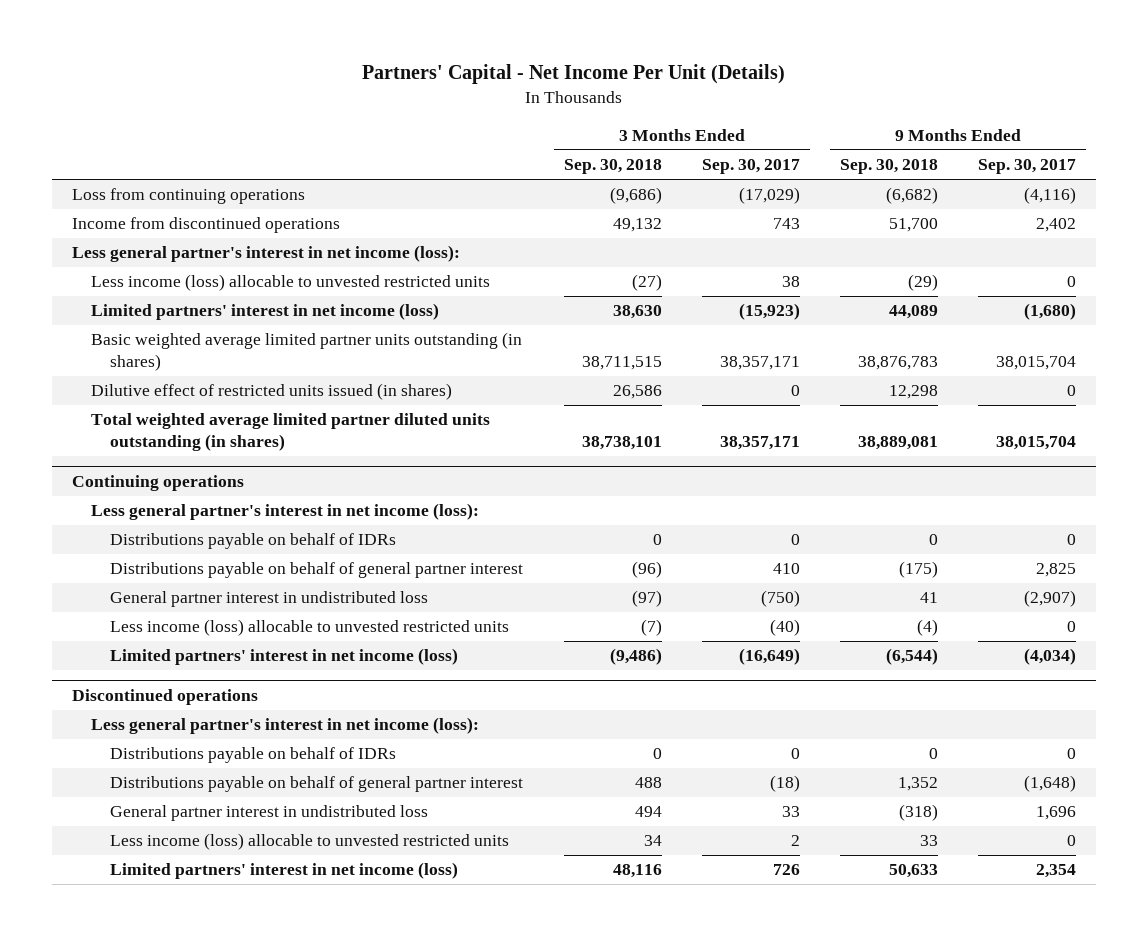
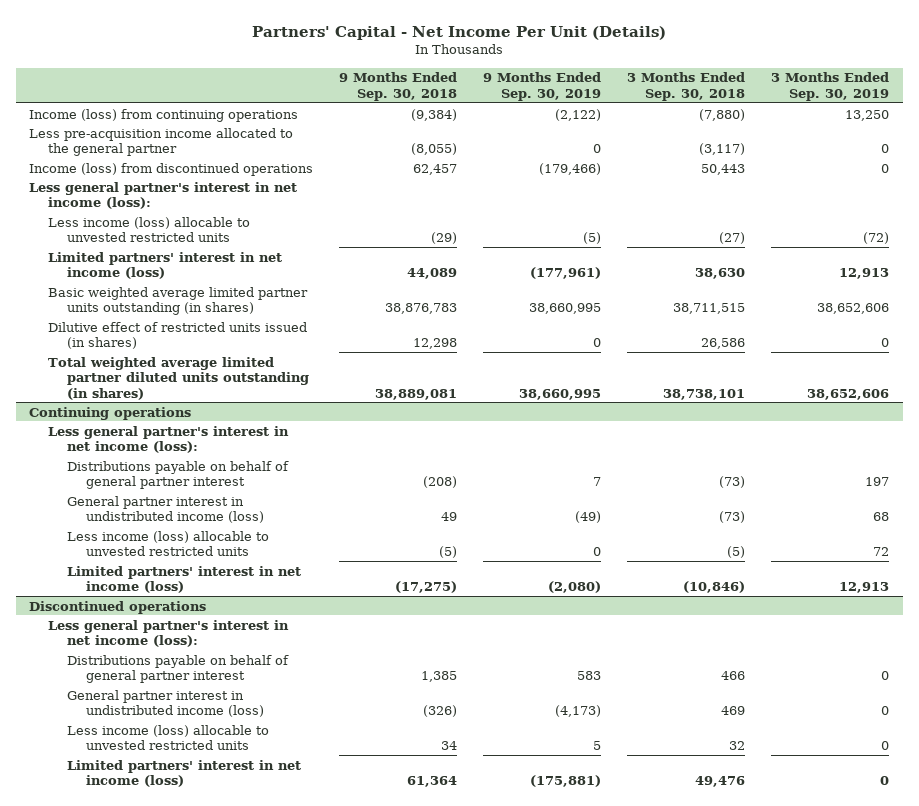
[701,159,800,175] Sep. 30, 2017 -> none
[978,159,1077,175] Sep. 30, 2017 -> none
none -> [483,72,602,101] 9 Months Ended Sep. 30, 2019
none -> [771,72,890,101] 3 Months Ended Sep. 30, 2019
[72,188,306,205] Loss from continuing operations -> [29,108,299,122] Income (loss) from continuing operations
[609,187,662,205] (9,686) -> [699,108,746,121] (7,880)
[886,187,939,205] (6,682) -> [411,108,458,121] (9,384)
none -> [29,127,294,157] Less pre-acquisition income allocated to the general partner
[72,217,341,234] Income from discontinued operations -> [29,162,314,176] Income (loss) from discontinued operations
[612,218,662,233] 49,132 -> [701,163,746,175] 50,443
[889,218,939,233] 51,700 -> [413,163,458,175] 62,457
[110,533,397,550] Distributions payable on behalf of IDRs -> none
[631,561,662,579] (96) -> [719,476,746,489] (73)
[899,561,939,579] (175) -> [423,476,458,489] (208)
[110,591,429,608] General partner interest in undistributed loss -> [67,495,265,524] General partner interest in undistributed income (loss)
[631,590,662,608] (97) -> [719,511,746,524] (73)
[920,592,939,604] 41 -> [441,512,458,522] 49
[640,619,662,637] (7) -> [727,546,746,559] (5)
[917,619,939,637] (4) -> [439,546,458,559] (5)
[609,648,662,666] (9,486) -> [683,581,746,594] (10,846)
[886,648,939,666] (6,544) -> [395,581,458,594] (17,275)
[110,747,397,764] Distributions payable on behalf of IDRs -> none
[634,777,662,789] 488 -> [721,671,746,681] 466
[898,777,939,792] 1,352 -> [421,671,458,683] 1,385
[110,805,429,822] General partner interest in undistributed loss -> [67,689,265,718] General partner interest in undistributed income (loss)
[634,806,662,818] 494 -> [721,706,746,716] 469
[899,804,939,822] (318) -> [423,705,458,718] (326)
[643,835,662,847] 34 -> [729,741,746,751] 32
[920,835,939,847] 33 -> [441,741,458,751] 34
[612,864,662,879] 48,116 -> [695,776,746,788] 49,476
[889,864,939,879] 50,633 -> [407,776,458,788] 61,364

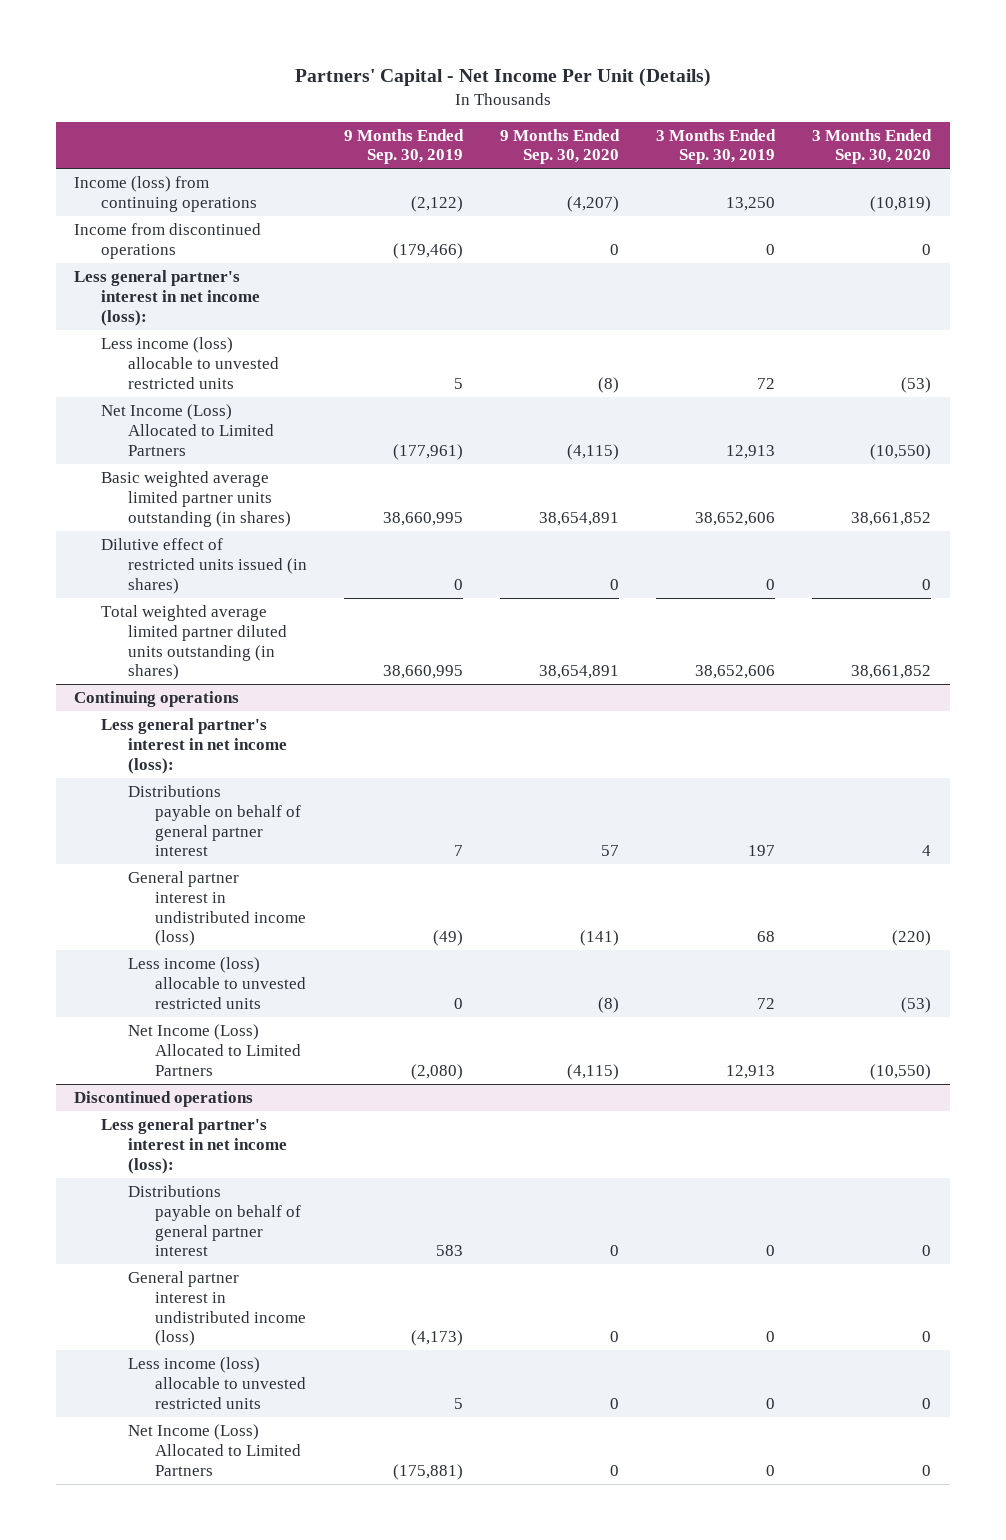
[339,72,458,101] 9 Months Ended Sep. 30, 2018 -> none
[627,72,746,101] 3 Months Ended Sep. 30, 2018 -> none
none -> [500,128,621,165] 9 Months Ended Sep. 30, 2020
none -> [812,128,933,165] 3 Months Ended Sep. 30, 2020
[29,127,294,157] Less pre-acquisition income allocated to the general partner -> none
[29,162,314,176] Income (loss) from discontinued operations -> [74,222,262,259] Income from discontinued operations
[583,232,602,245] (5) -> [454,377,464,389] 5
[863,232,890,245] (72) -> [757,377,776,389] 72
[48,251,283,280] Limited partners' interest in net income (loss) -> [101,403,274,456] Net Income (Loss) Allocated to Limited Partners
[67,565,302,594] Limited partners' interest in net income (loss) -> [127,1023,301,1076] Net Income (Loss) Allocated to Limited Partners
[67,759,302,788] Limited partners' interest in net income (loss) -> [127,1423,301,1476] Net Income (Loss) Allocated to Limited Partners

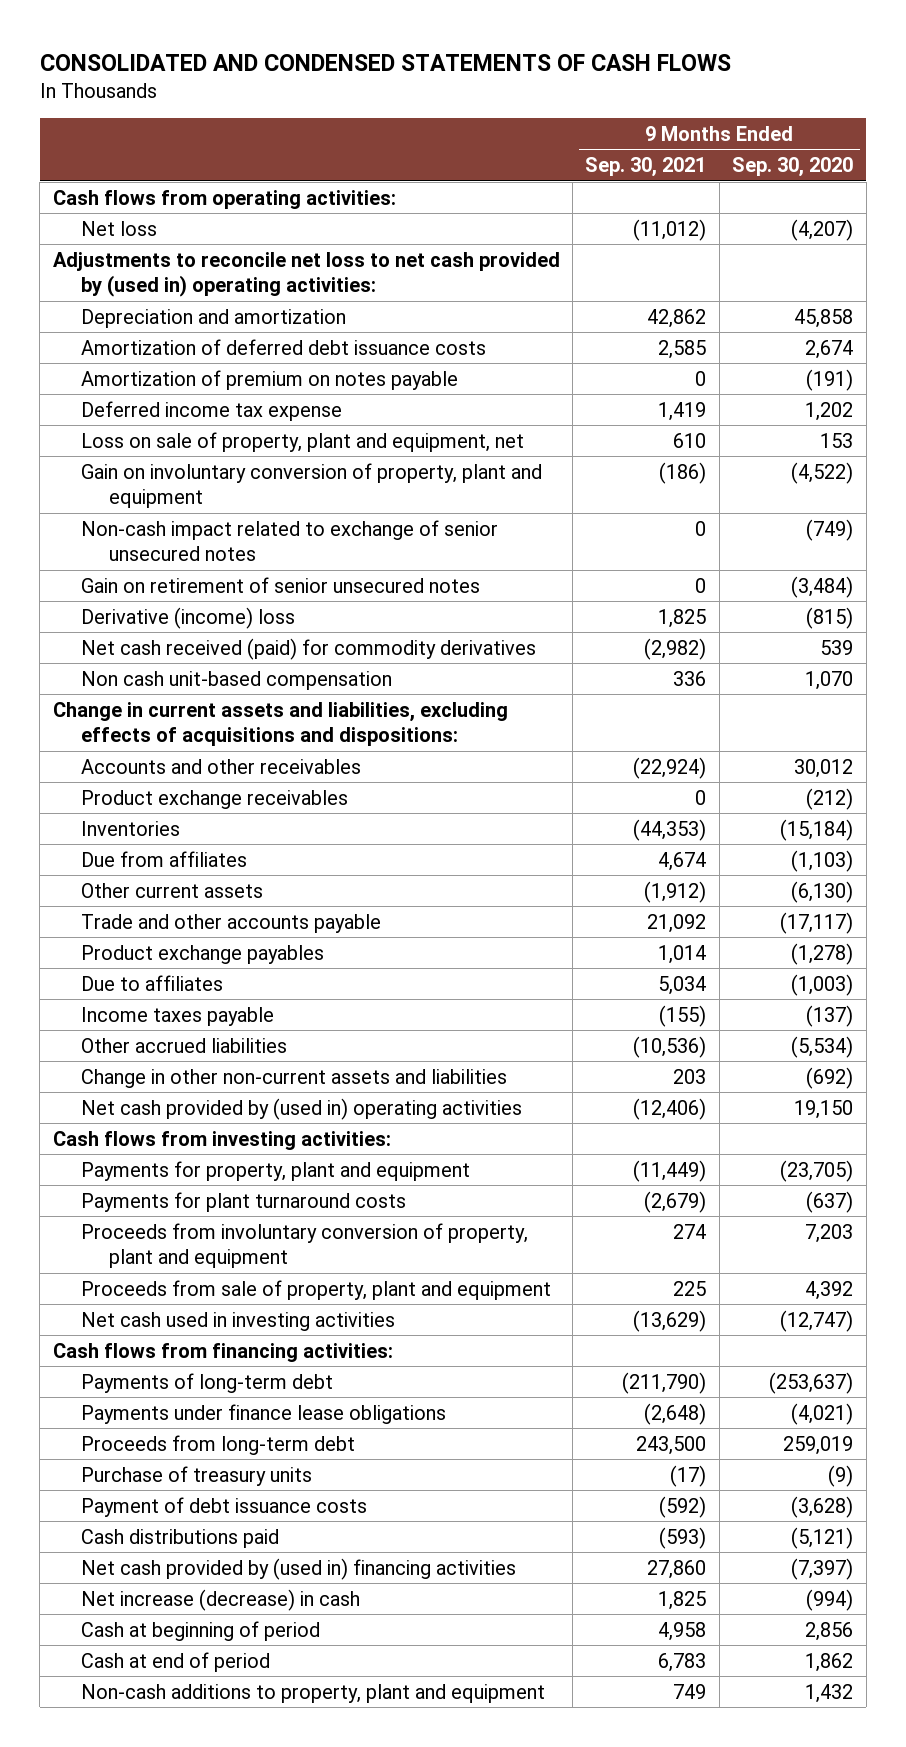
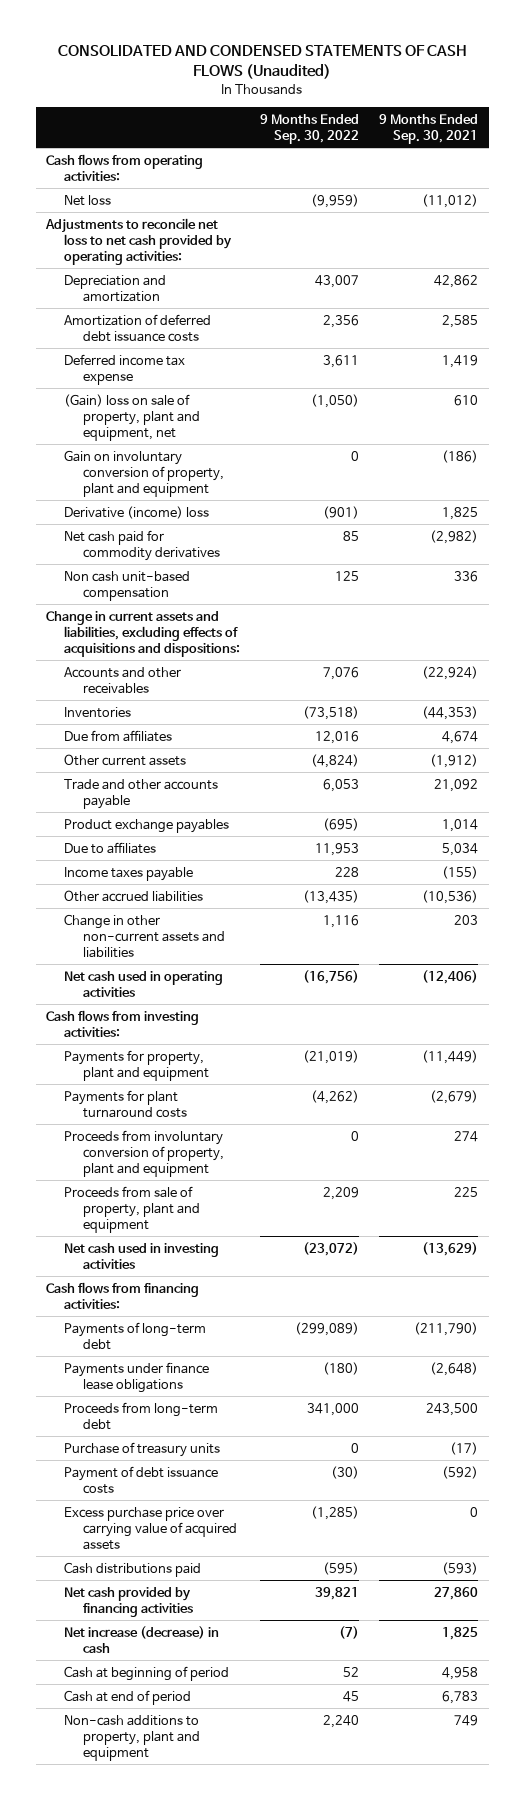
[39,54,731,72] CONSOLIDATED AND CONDENSED STATEMENTS OF CASH FLOWS -> [58,44,468,80] CONSOLIDATED AND CONDENSED STATEMENTS OF CASH FLOWS (Unaudited)
[732,157,854,178] Sep. 30, 2020 -> none
none -> [260,113,360,144] 9 Months Ended Sep. 30, 2022
[52,251,560,298] Adjustments to reconcile net loss to net cash provided by (used in) operating activities: -> [44,217,233,265] Adjustments to reconcile net loss to net cash provided by operating activities:
[81,369,459,390] Amortization of premium on notes payable -> none
[81,431,525,452] Loss on sale of property, plant and equipment, net -> [64,393,200,441] (Gain) loss on sale of property, plant and equipment, net
[81,519,499,562] Non-cash impact related to exchange of senior unsecured notes -> none
[81,576,481,593] Gain on retirement of senior unsecured notes -> none
[81,637,537,660] Net cash received (paid) for commodity derivatives -> [64,529,220,561] Net cash paid for commodity derivatives
[81,789,349,809] Product exchange receivables -> none
[81,1097,523,1120] Net cash provided by (used in) operating activities -> [64,970,224,997] Net cash used in operating activities
none -> [64,1506,237,1550] Excess purchase price over carrying value of acquired assets
[81,1557,517,1580] Net cash provided by (used in) financing activities -> [64,1586,193,1617] Net cash provided by financing activities

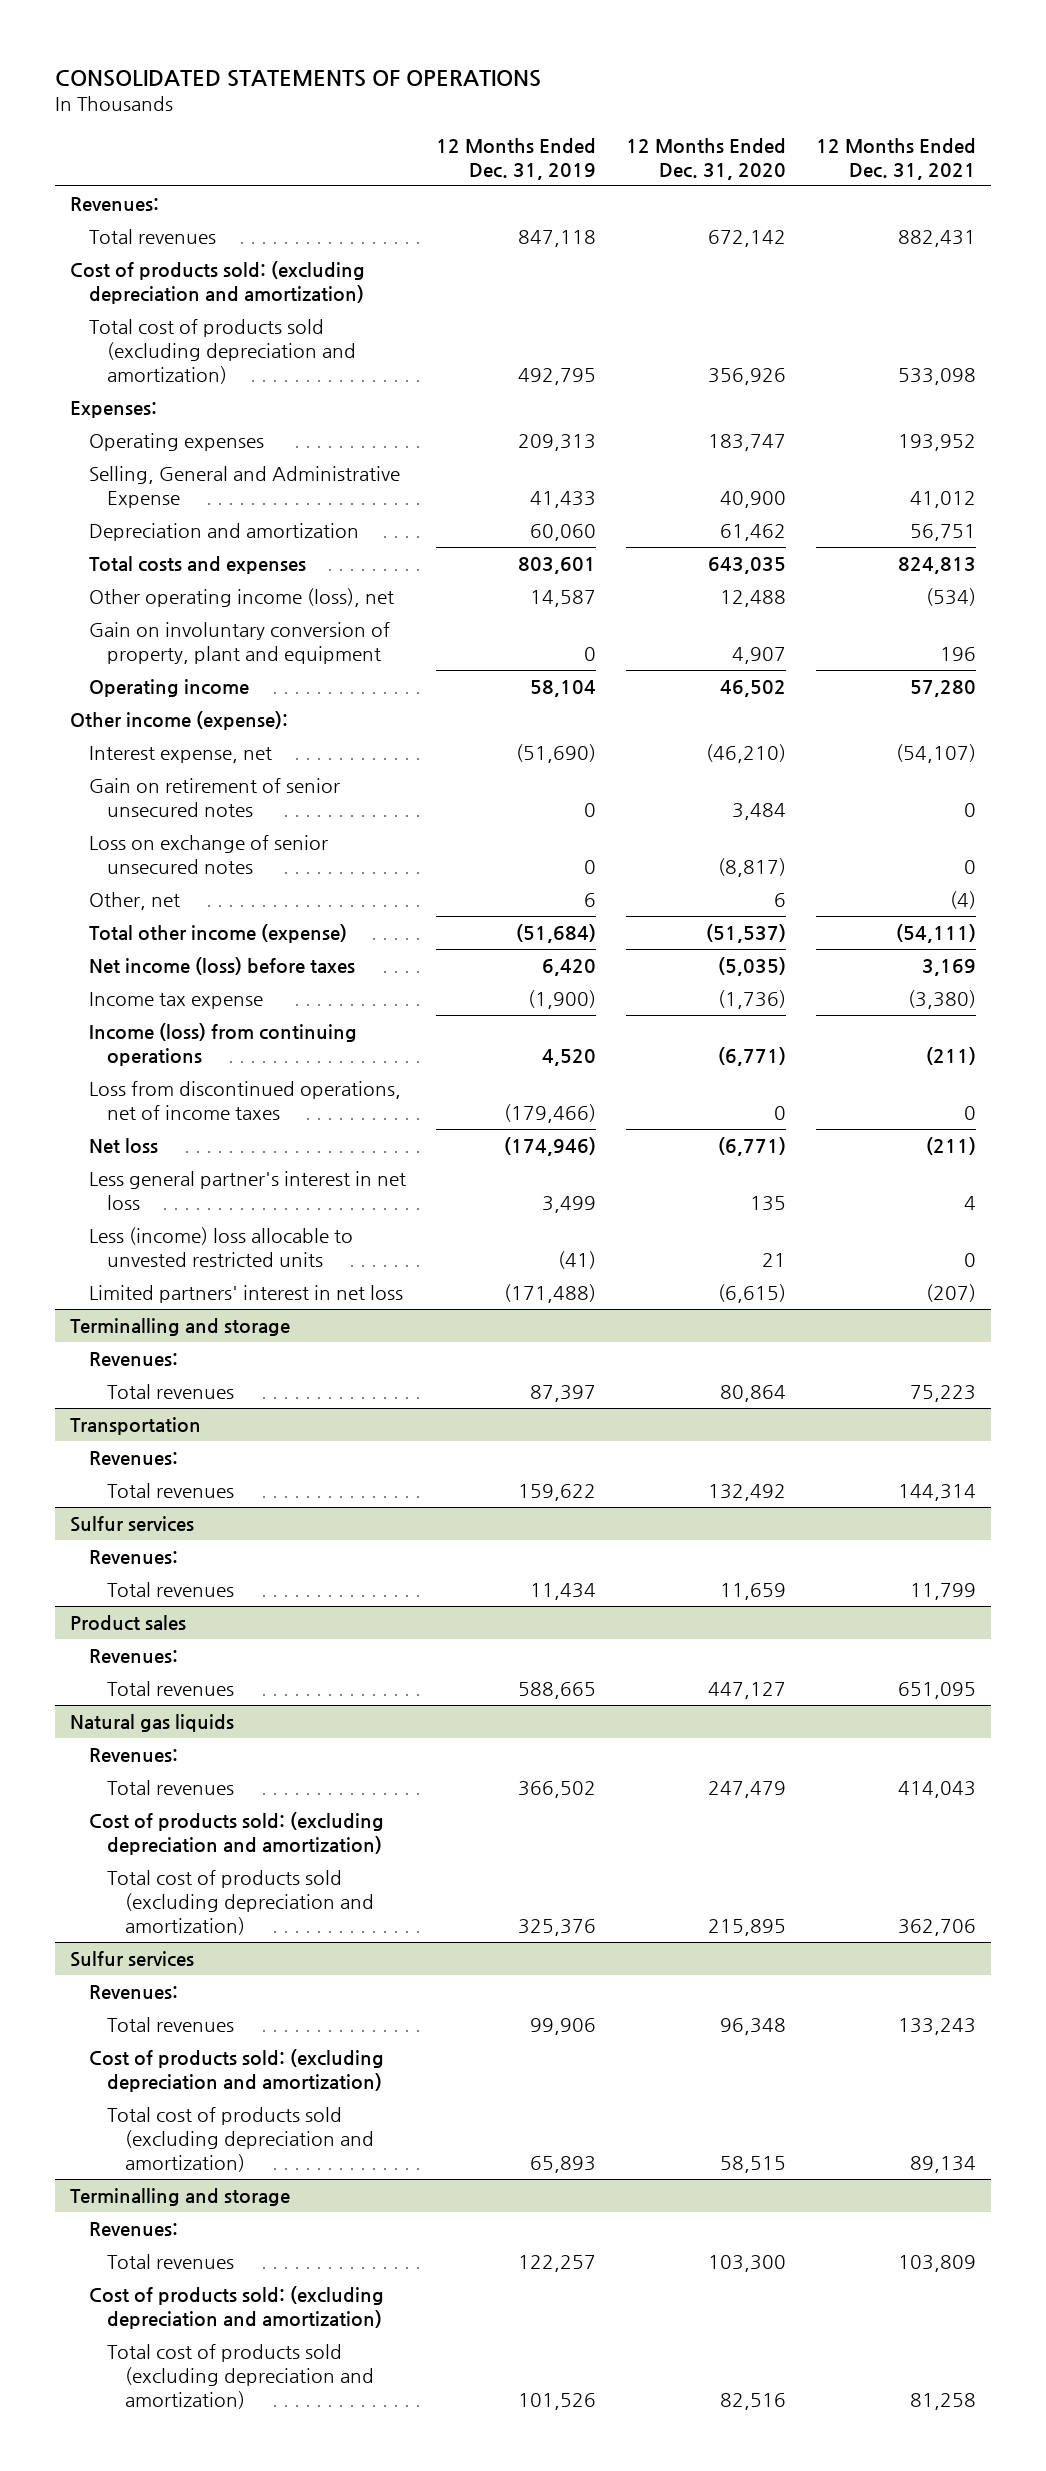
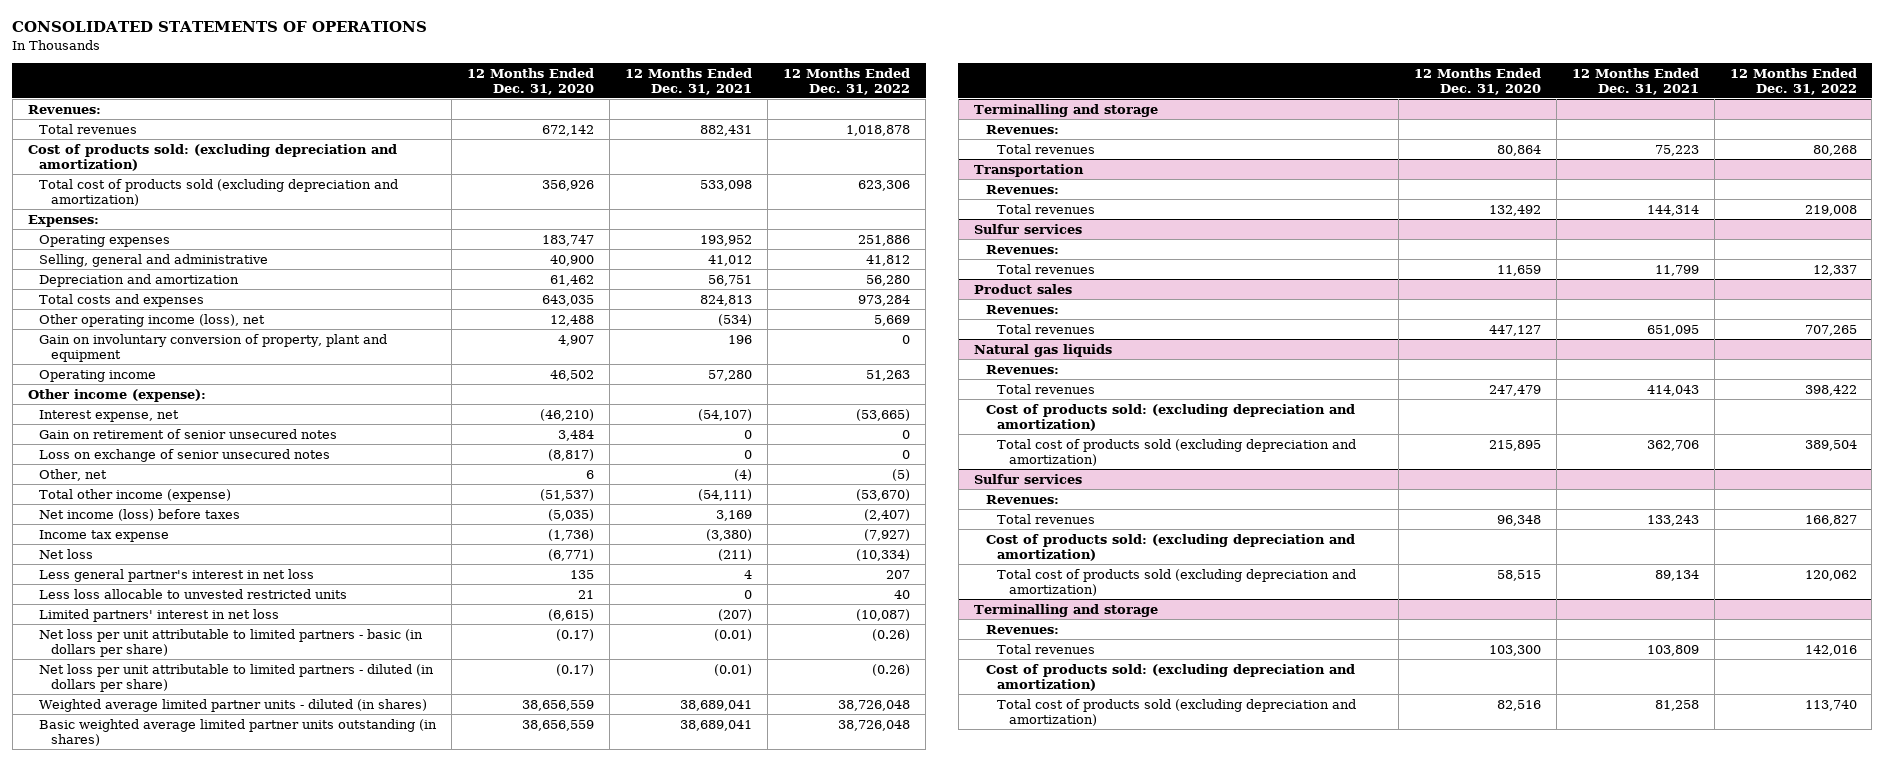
[435,137,596,180] 12 Months Ended Dec. 31, 2019 -> none
none -> [783,67,911,95] 12 Months Ended Dec. 31, 2022
[88,465,400,509] Selling, General and Administrative Expense -> [39,253,269,267] Selling, general and administrative
[88,1022,357,1067] Income (loss) from continuing operations -> none
[88,1080,401,1121] Loss from discontinued operations, net of income taxes -> none
[88,1226,353,1268] Less (income) loss allocable to unvested restricted units -> [39,588,348,599] Less loss allocable to unvested restricted units
none -> [39,628,424,657] Net loss per unit attributable to limited partners - basic (in dollars per share)
none -> [39,663,435,692] Net loss per unit attributable to limited partners - diluted (in dollars per share)
none -> [39,698,428,712] Weighted average limited partner units - diluted (in shares)
none -> [39,718,438,746] Basic weighted average limited partner units outstanding (in shares)

